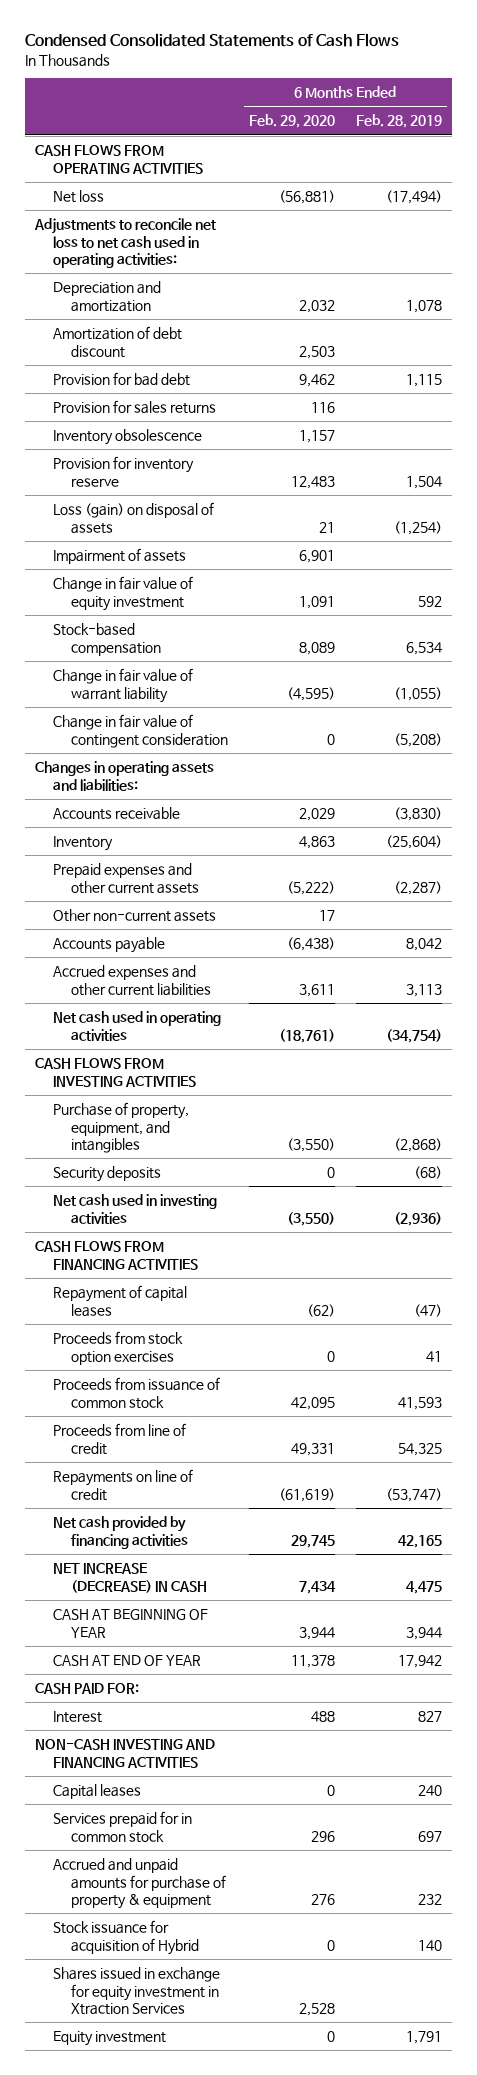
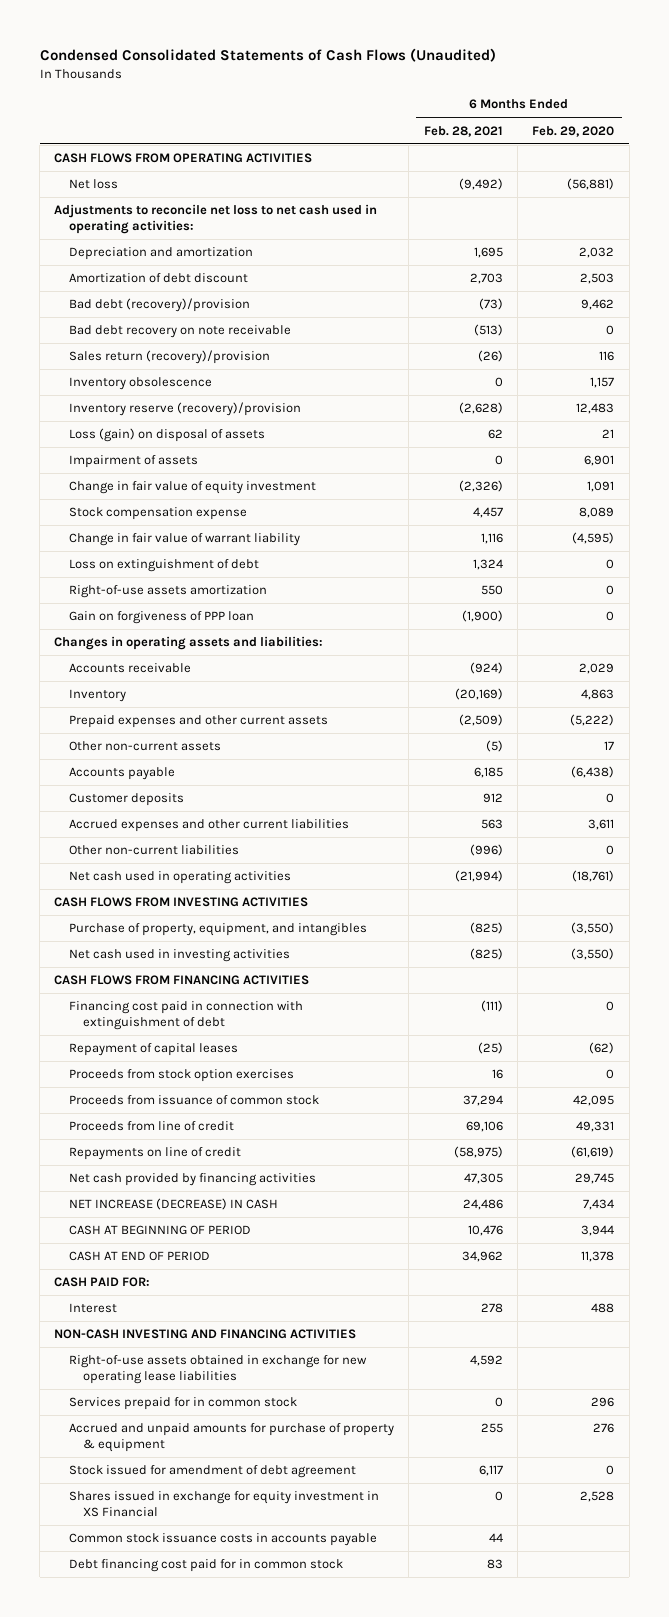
[24,33,399,48] Condensed Consolidated Statements of Cash Flows -> [39,48,496,63] Condensed Consolidated Statements of Cash Flows (Unaudited)
[355,114,442,129] Feb. 28, 2019 -> none
none -> [423,125,503,137] Feb. 28, 2021
[53,372,191,387] Provision for bad debt -> [68,298,250,313] Bad debt (recovery)/provision
none -> [68,325,291,339] Bad debt recovery on note receivable
[53,400,217,415] Provision for sales returns -> [68,350,270,365] Sales return (recovery)/provision
[53,456,195,487] Provision for inventory reserve -> [68,402,301,417] Inventory reserve (recovery)/provision
[53,623,162,656] Stock-based compensation -> [68,507,247,521] Stock compensation expense
[53,714,229,748] Change in fair value of contingent consideration -> none
none -> [68,559,259,573] Loss on extinguishment of debt
none -> [68,585,267,599] Right-of-use assets amortization
none -> [68,611,254,625] Gain on forgiveness of PPP loan
none -> [68,793,184,807] Customer deposits
none -> [68,845,239,856] Other non-current liabilities
[53,1166,162,1183] Security deposits -> none
none -> [68,1001,303,1031] Financing cost paid in connection with extinguishment of debt
[53,1609,209,1638] CASH AT BEGINNING OF YEAR -> [68,1225,251,1236] CASH AT BEGINNING OF PERIOD
[53,1655,202,1667] CASH AT END OF YEAR -> [68,1251,210,1262] CASH AT END OF PERIOD
[53,1784,142,1800] Capital leases -> none
none -> [68,1355,367,1385] Right-of-use assets obtained in exchange for new operating lease liabilities
[53,1920,200,1955] Stock issuance for acquisition of Hybrid -> none
[53,2031,167,2047] Equity investment -> none
none -> [68,1465,356,1479] Stock issued for amendment of debt agreement
[53,1967,221,2016] Shares issued in exchange for equity investment in Xtraction Services -> [68,1491,379,1518] Shares issued in exchange for equity investment in XS Financial
none -> [68,1533,377,1547] Common stock issuance costs in accounts payable
none -> [68,1559,343,1573] Debt financing cost paid for in common stock

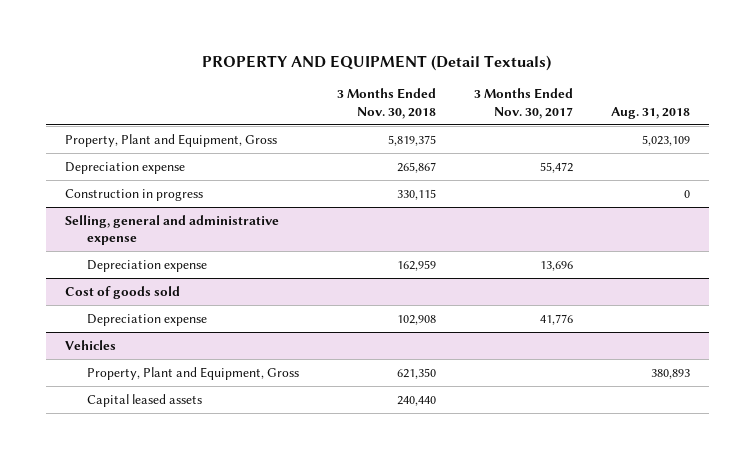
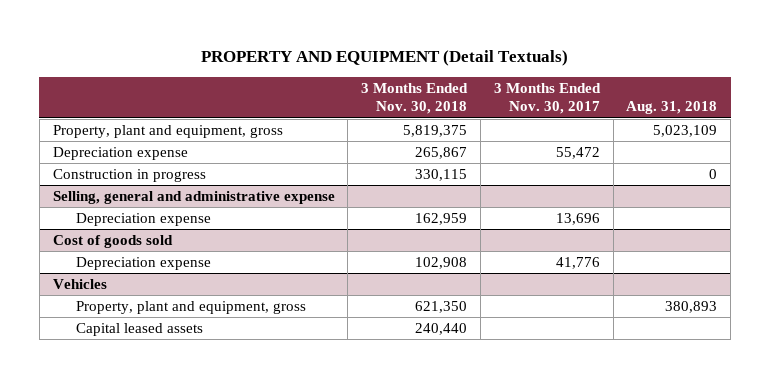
[64,133,277,147] Property, Plant and Equipment, Gross -> [52,124,283,138] Property, plant and equipment, gross
[86,366,299,380] Property, Plant and Equipment, Gross -> [75,300,306,314] Property, plant and equipment, gross

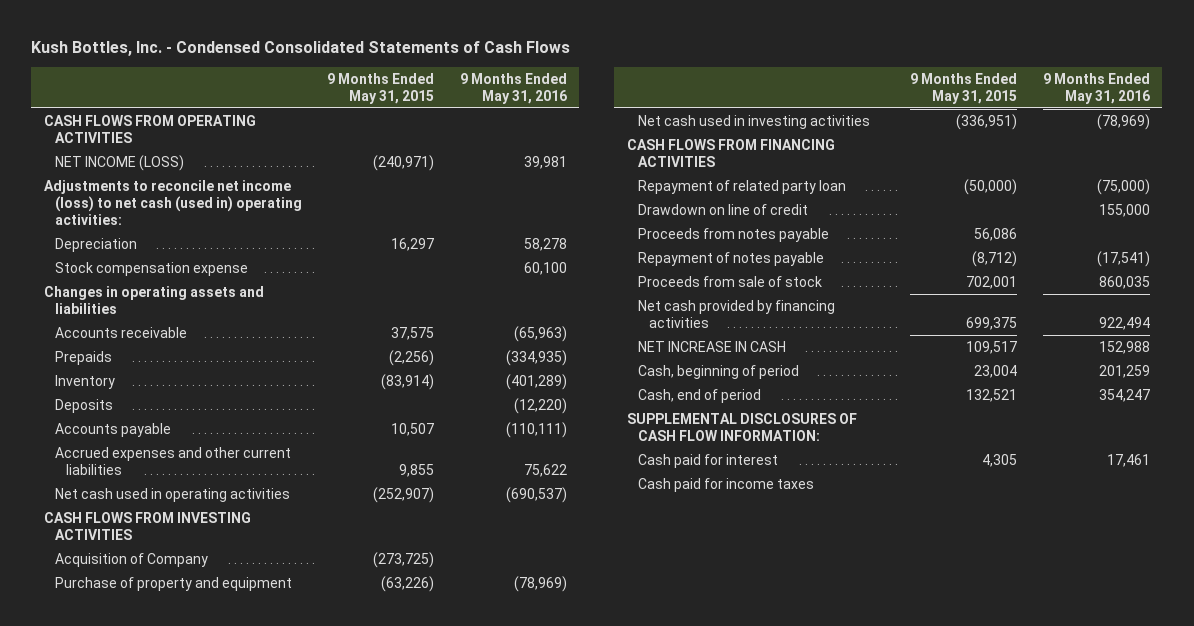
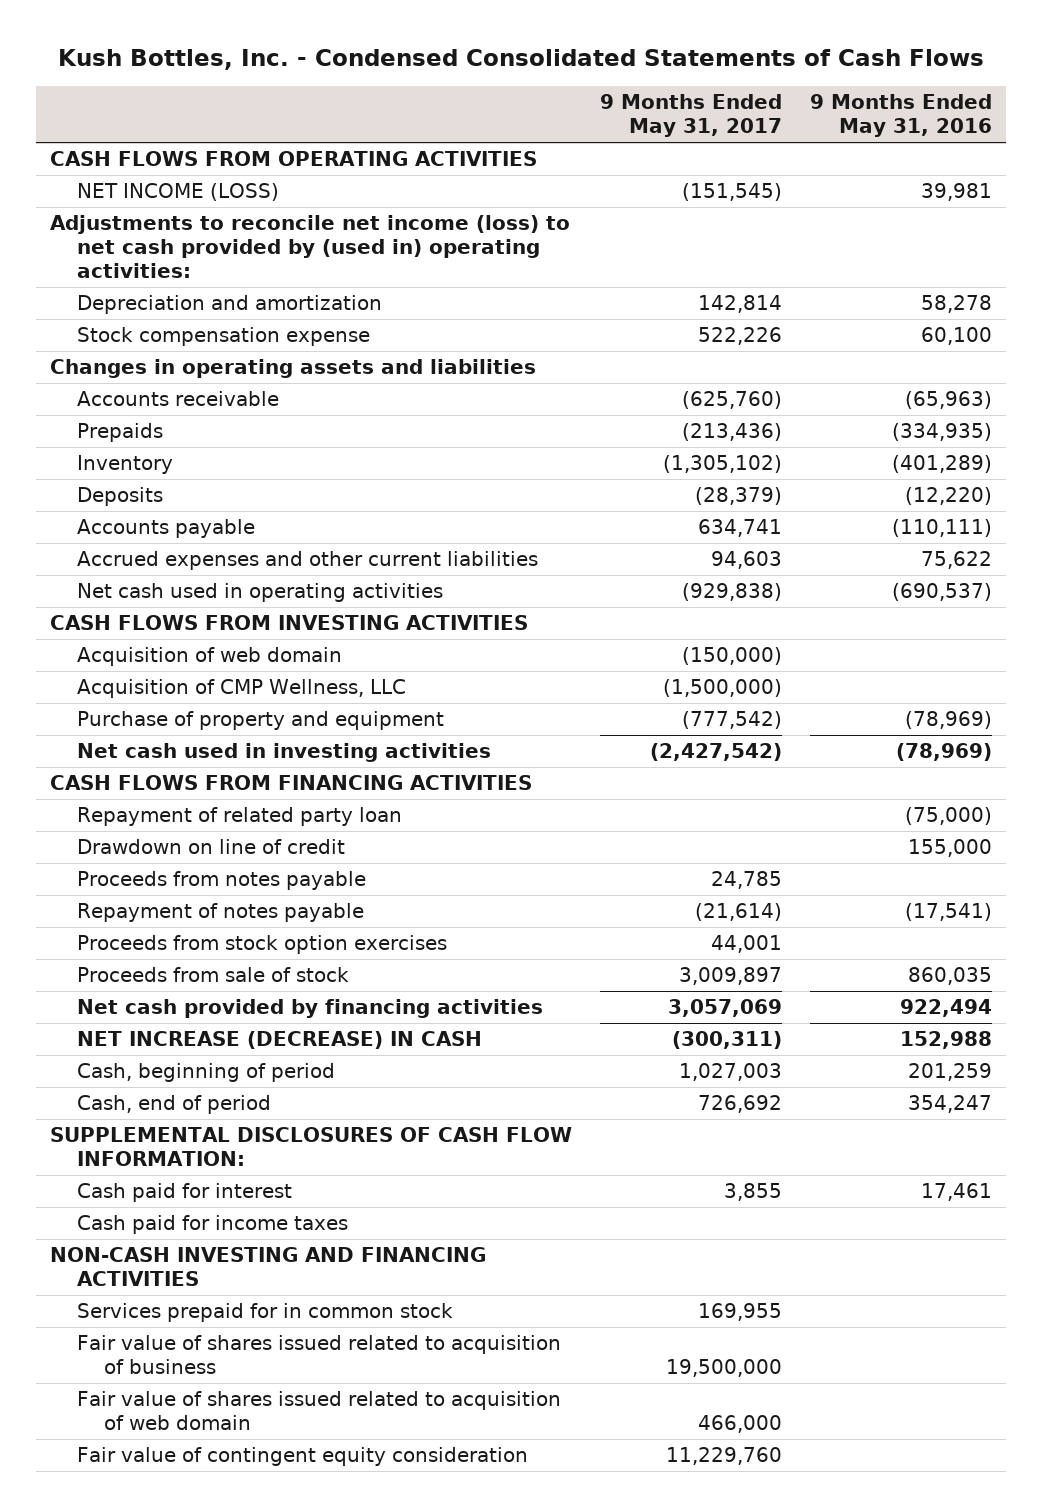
[327,72,435,104] 9 Months Ended May 31, 2015 -> none
none -> [600,94,783,138] 9 Months Ended May 31, 2017
[43,180,302,225] Adjustments to reconcile net income (loss) to net cash (used in) operating activities: -> [50,215,571,279] Adjustments to reconcile net income (loss) to net cash provided by (used in) operating activities:
[54,238,137,253] Depreciation -> [76,295,382,315] Depreciation and amortization
[54,553,208,568] Acquisition of Company -> none
none -> [76,647,342,667] Acquisition of web domain
none -> [76,679,406,699] Acquisition of CMP Wellness, LLC
none -> [76,935,447,955] Proceeds from stock option exercises
[638,341,787,353] NET INCREASE IN CASH -> [76,1031,482,1050] NET INCREASE (DECREASE) IN CASH
none -> [50,1247,487,1287] NON-CASH INVESTING AND FINANCING ACTIVITIES
none -> [76,1303,453,1323] Services prepaid for in common stock
none -> [76,1335,561,1375] Fair value of shares issued related to acquisition of business
none -> [76,1391,561,1431] Fair value of shares issued related to acquisition of web domain
none -> [76,1447,528,1467] Fair value of contingent equity consideration

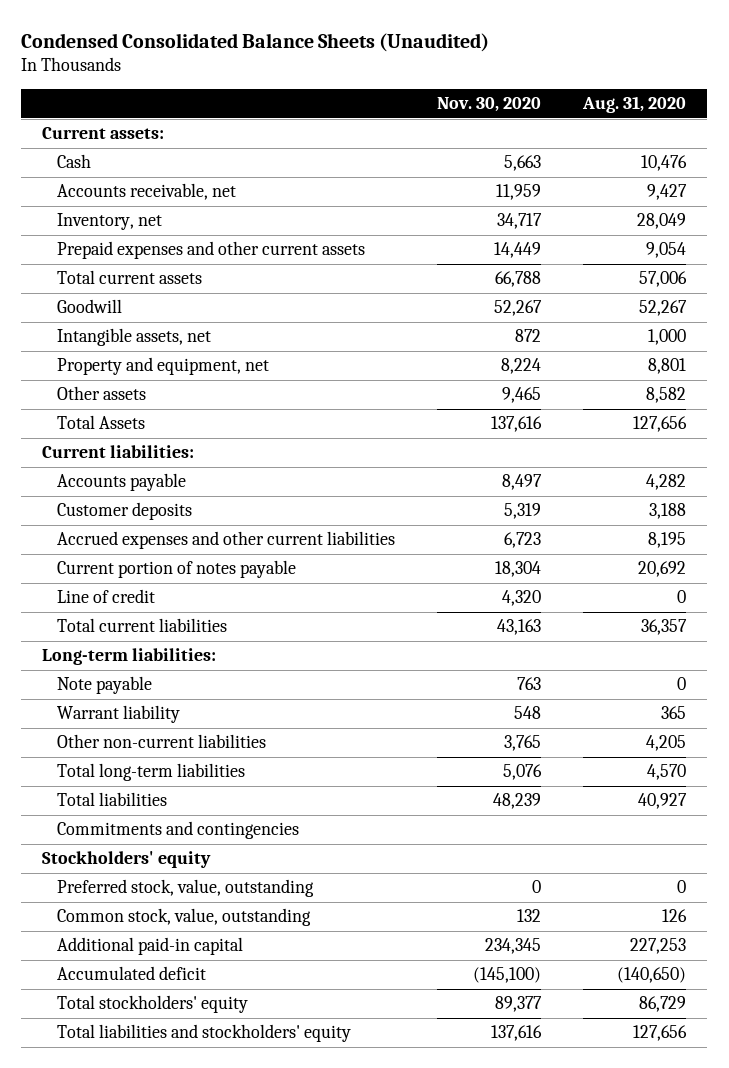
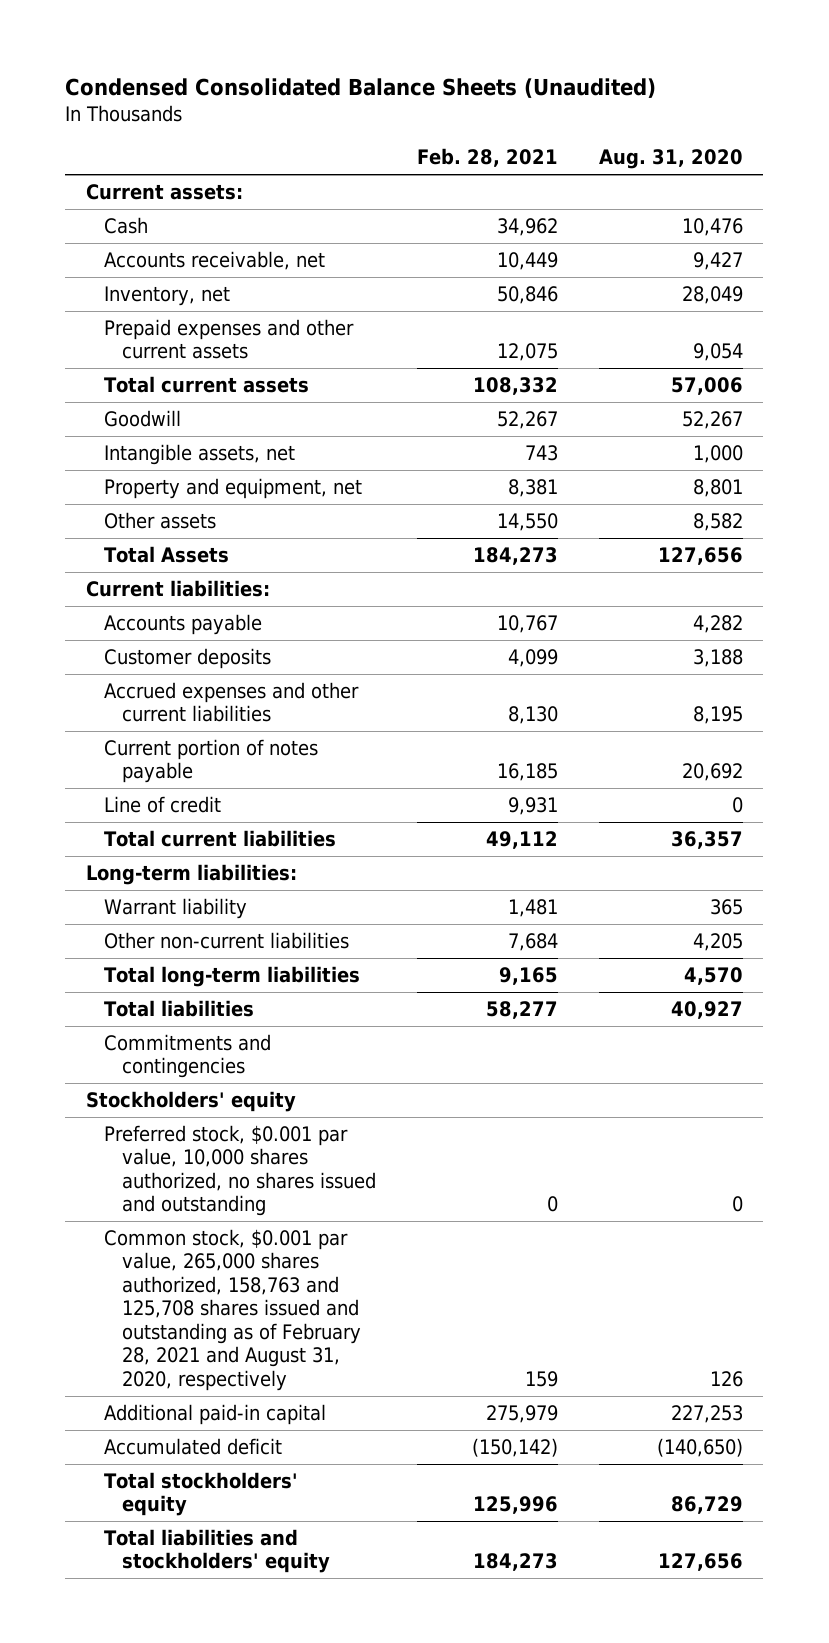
[437,97,542,113] Nov. 30, 2020 -> none
none -> [416,148,558,168] Feb. 28, 2021
[56,676,152,695] Note payable -> none
[56,879,314,898] Preferred stock, value, outstanding -> [103,1124,376,1217] Preferred stock, $0.001 par value, 10,000 shares authorized, no shares issued and outstanding
[56,908,311,927] Common stock, value, outstanding -> [103,1228,361,1391] Common stock, $0.001 par value, 265,000 shares authorized, 158,763 and 125,708 shares issued and outstanding as of February 28, 2021 and August 31, 2020, respectively

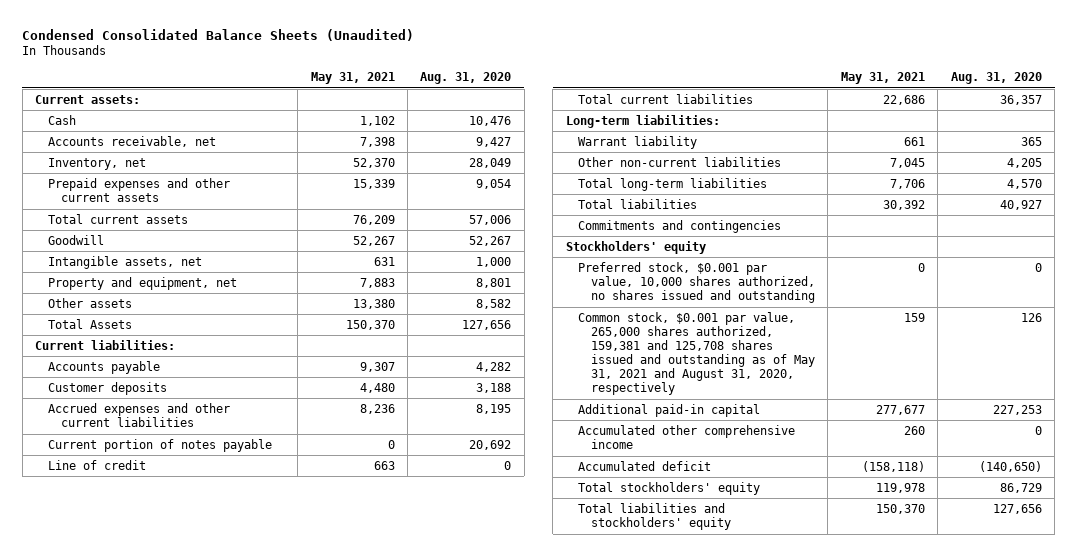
[416,148,558,168] Feb. 28, 2021 -> none
none -> [310,72,395,85] May 31, 2021
[103,1228,361,1391] Common stock, $0.001 par value, 265,000 shares authorized, 158,763 and 125,708 shares issued and outstanding as of February 28, 2021 and August 31, 2020, respectively -> [578,311,815,396] Common stock, $0.001 par value, 265,000 shares authorized, 159,381 and 125,708 shares issued and outstanding as of May 31, 2021 and August 31, 2020, respectively
none -> [578,424,796,449] Accumulated other comprehensive income

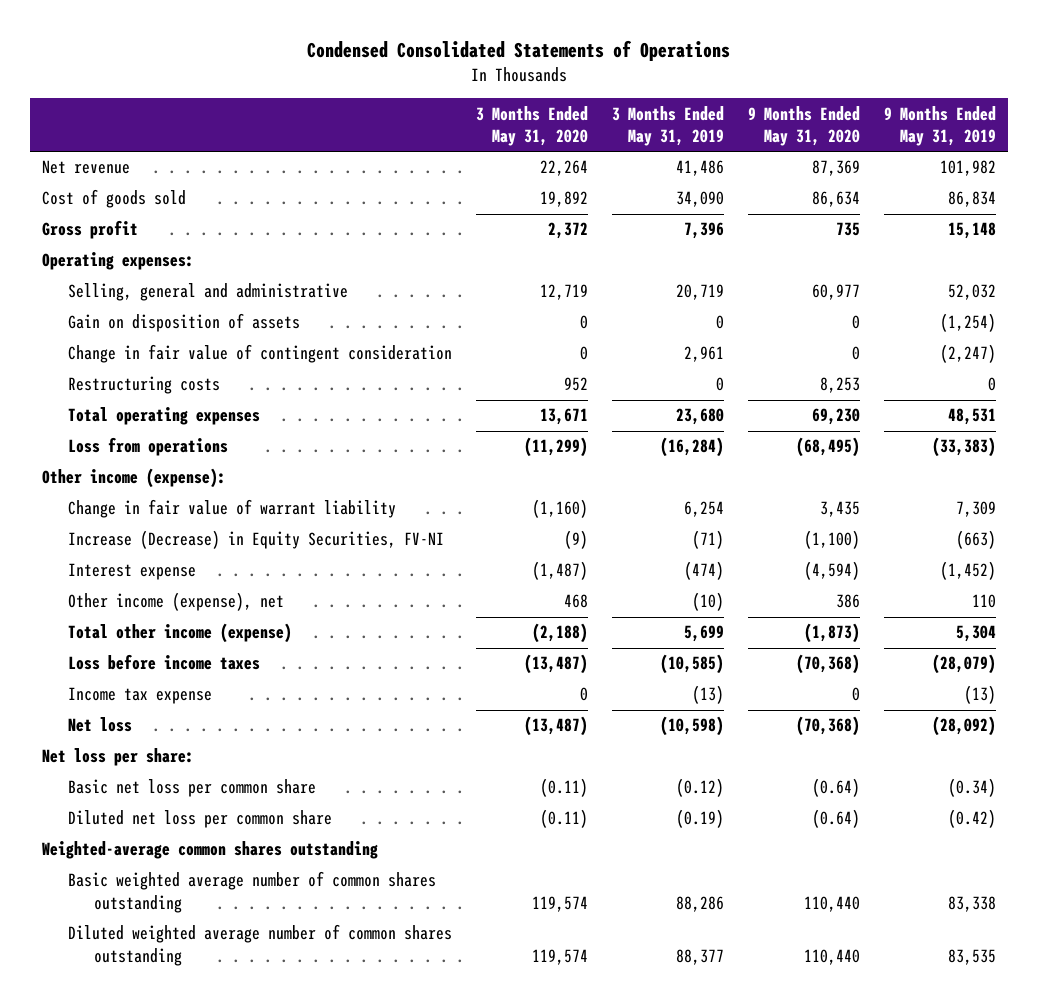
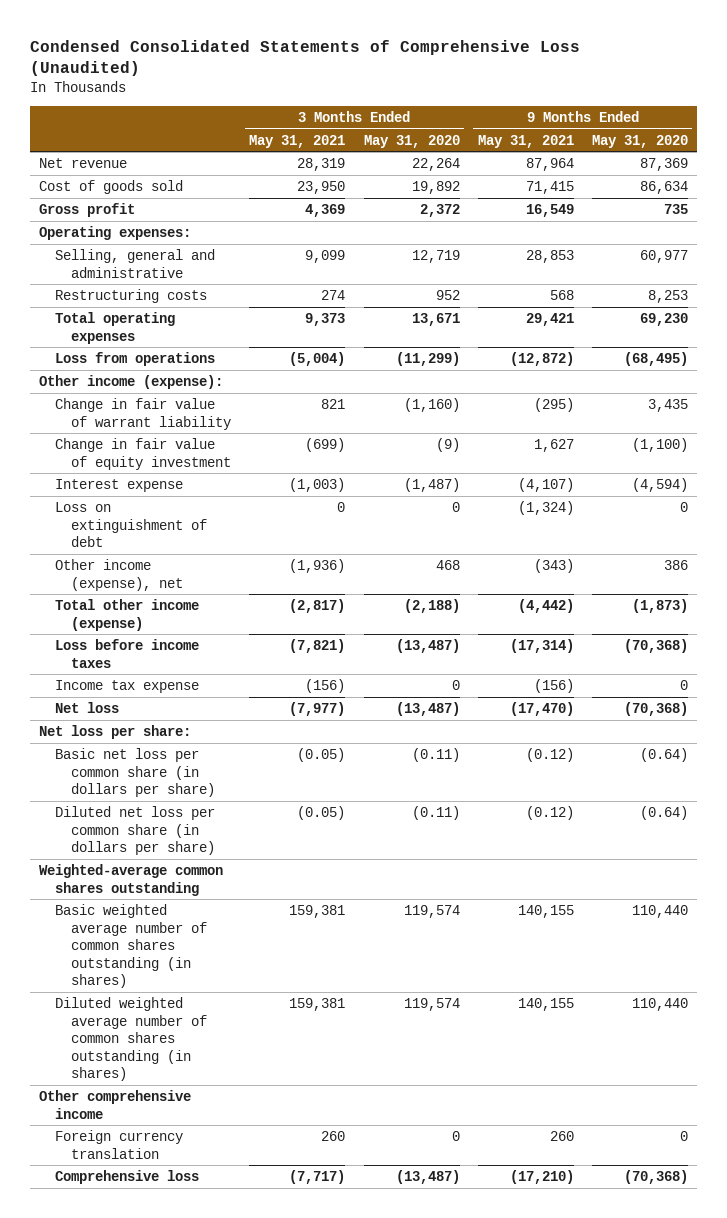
[306,40,730,62] Condensed Consolidated Statements of Operations -> [30,39,581,77] Condensed Consolidated Statements of Comprehensive Loss (Unaudited)
[611,105,724,147] 3 Months Ended May 31, 2019 -> none
[883,105,996,147] 9 Months Ended May 31, 2019 -> none
none -> [249,134,346,148] May 31, 2021
none -> [477,134,574,148] May 31, 2021
[67,313,300,333] Gain on disposition of assets -> none
[67,344,452,364] Change in fair value of contingent consideration -> none
[67,530,444,550] Increase (Decrease) in Equity Securities, FV-NI -> [55,437,232,470] Change in fair value of equity investment
none -> [55,501,208,548] Loss on extinguishment of debt
[67,779,316,798] Basic net loss per common share -> [55,747,216,798] Basic net loss per common share (in dollars per share)
[67,810,332,829] Diluted net loss per common share -> [55,805,216,856] Diluted net loss per common share (in dollars per share)
[67,871,436,913] Basic weighted average number of common shares outstanding -> [55,903,208,989] Basic weighted average number of common shares outstanding (in shares)
[67,924,452,966] Diluted weighted average number of common shares outstanding -> [55,996,208,1082] Diluted weighted average number of common shares outstanding (in shares)
none -> [39,1089,192,1119] Other comprehensive income
none -> [55,1129,184,1159] Foreign currency translation
none -> [55,1169,200,1184] Comprehensive loss

